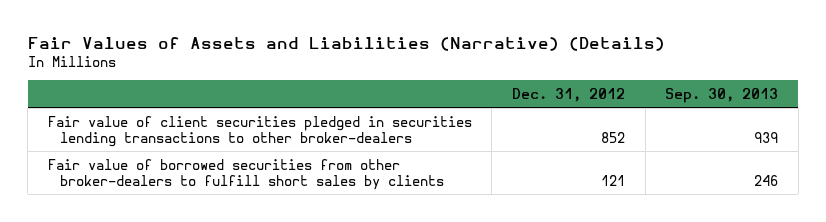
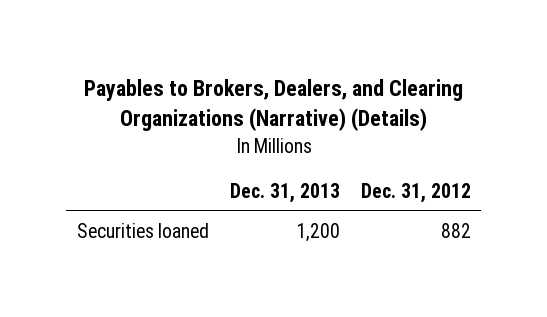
[27,36,665,51] Fair Values of Assets and Liabilities (Narrative) (Details) -> [83,79,463,132] Payables to Brokers, Dealers, and Clearing Organizations (Narrative) (Details)
[665,87,779,103] Sep. 30, 2013 -> none
none -> [229,183,340,204] Dec. 31, 2013
[47,115,472,147] Fair value of client securities pledged in securities lending transactions to other broker-dealers -> none
[47,158,444,190] Fair value of borrowed securities from other broker-dealers to fulfill short sales by clients -> none
none -> [76,223,209,239] Securities loaned

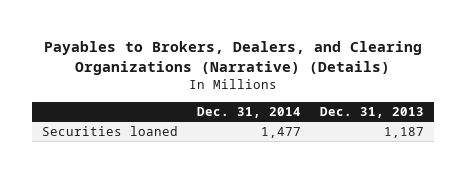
[360,183,471,204] Dec. 31, 2012 -> none
none -> [197,107,302,119] Dec. 31, 2014
[295,223,340,243] 1,200 -> [384,127,425,139] 1,187

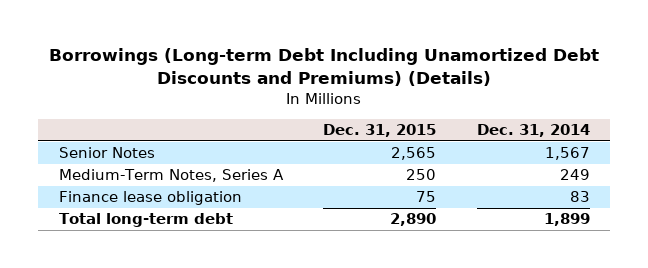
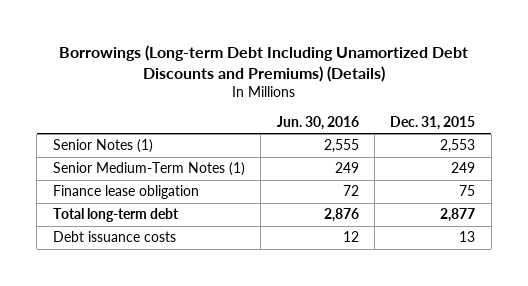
[476,124,590,138] Dec. 31, 2014 -> none
none -> [276,115,359,130] Jun. 30, 2016
[58,147,155,159] Senior Notes -> [52,139,153,154] Senior Notes (1)
[391,147,437,161] 2,565 -> [440,139,476,154] 2,553
[58,169,284,183] Medium-Term Notes, Series A -> [52,162,245,177] Senior Medium-Term Notes (1)
[406,169,437,181] 250 -> [451,162,476,174] 249
[390,213,437,227] 2,890 -> [440,208,476,223] 2,877
none -> [52,231,176,243] Debt issuance costs

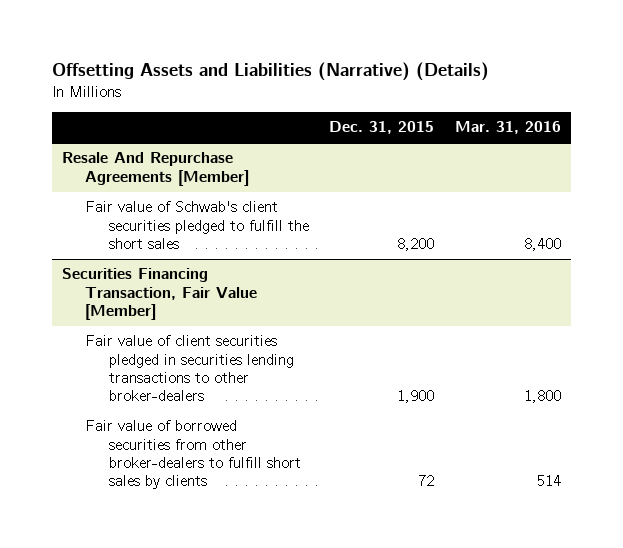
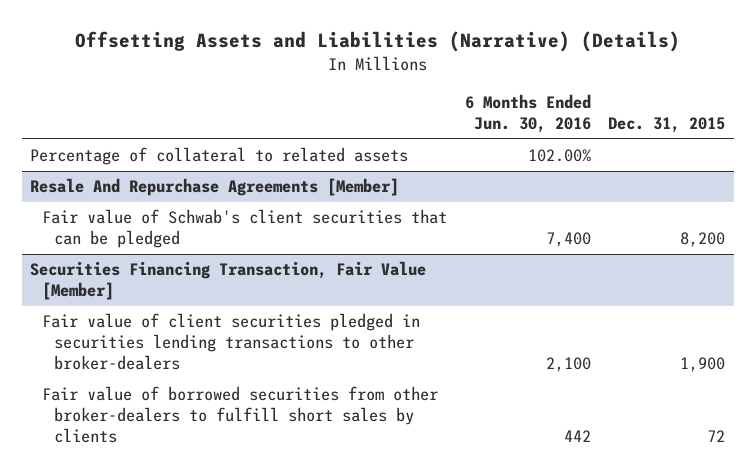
[454,121,561,135] Mar. 31, 2016 -> none
none -> [464,93,591,133] 6 Months Ended Jun. 30, 2016
none -> [30,147,409,166] Percentage of collateral to related assets
[85,201,309,250] Fair value of Schwab's client securities pledged to fulfill the short sales -> [42,209,448,249] Fair value of Schwab's client securities that can be pledged

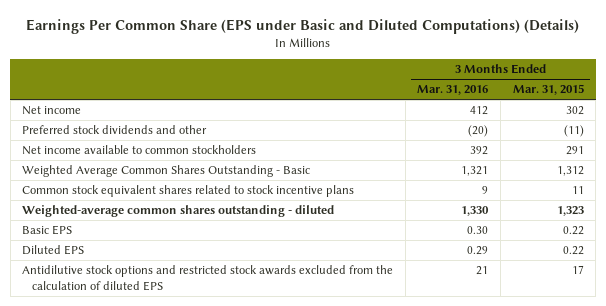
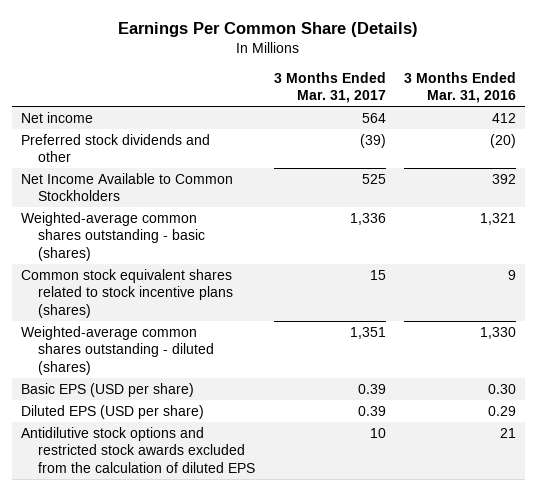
[25,18,579,34] Earnings Per Common Share (EPS under Basic and Diluted Computations) (Details) -> [118,21,419,37] Earnings Per Common Share (Details)
[512,84,584,96] Mar. 31, 2015 -> none
none -> [273,71,386,104] 3 Months Ended Mar. 31, 2017
[22,145,257,156] Net income available to common stockholders -> [20,172,233,202] Net Income Available to Common Stockholders
[22,165,311,178] Weighted Average Common Shares Outstanding - Basic -> [20,211,206,261] Weighted-average common shares outstanding - basic (shares)
[22,185,355,198] Common stock equivalent shares related to stock incentive plans -> [20,268,234,318] Common stock equivalent shares related to stock incentive plans (shares)
[22,205,335,218] Weighted-average common shares outstanding - diluted -> [20,325,215,375] Weighted-average common shares outstanding - diluted (shares)
[22,225,73,236] Basic EPS -> [20,382,194,397] Basic EPS (USD per share)
[22,245,85,256] Diluted EPS -> [20,404,204,419] Diluted EPS (USD per share)

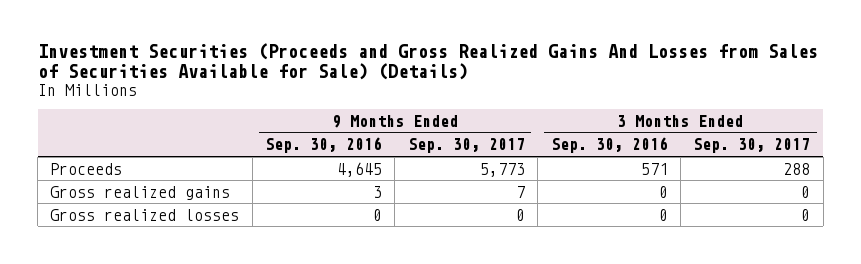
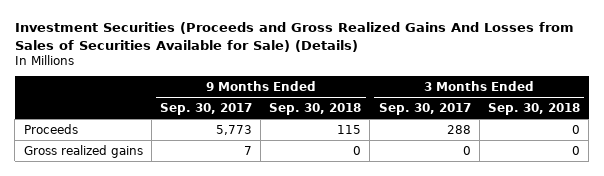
[265,137,383,154] Sep. 30, 2016 -> none
[550,137,668,154] Sep. 30, 2016 -> none
none -> [269,103,362,116] Sep. 30, 2018
none -> [488,103,581,116] Sep. 30, 2018
[50,208,240,221] Gross realized losses -> none

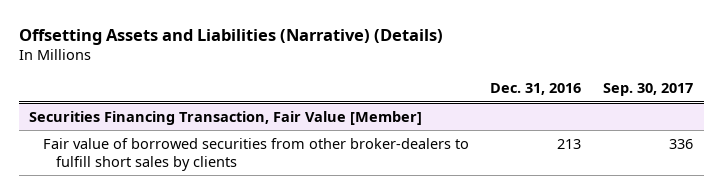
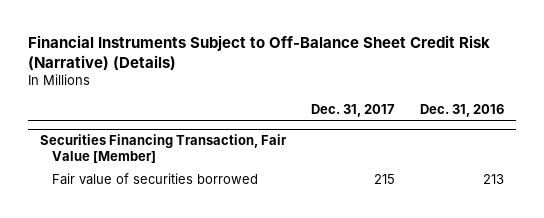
[18,28,443,45] Offsetting Assets and Liabilities (Narrative) (Details) -> [27,34,490,70] Financial Instruments Subject to Off-Balance Sheet Credit Risk (Narrative) (Details)
[603,83,694,97] Sep. 30, 2017 -> none
none -> [310,103,395,117] Dec. 31, 2017
[42,137,469,171] Fair value of borrowed securities from other broker-dealers to fulfill short sales by clients -> [51,172,258,185] Fair value of securities borrowed

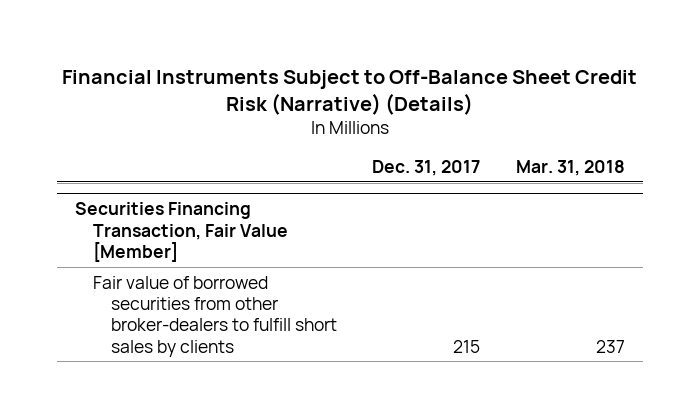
[419,103,504,117] Dec. 31, 2016 -> none
none -> [515,160,625,177] Mar. 31, 2018
[51,172,258,185] Fair value of securities borrowed -> [92,275,337,357] Fair value of borrowed securities from other broker-dealers to fulfill short sales by clients

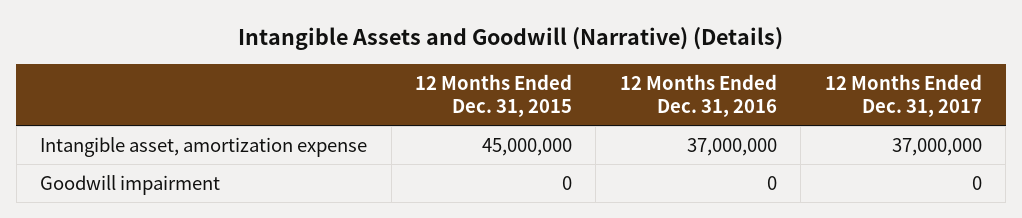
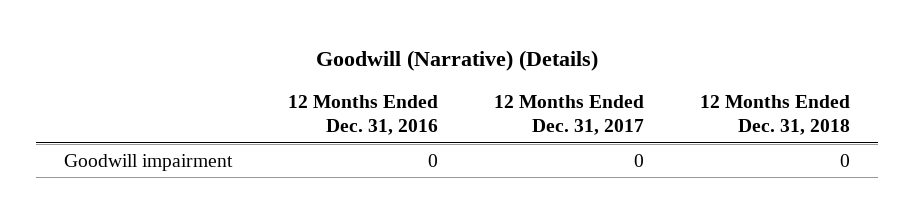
[237,27,783,51] Intangible Assets and Goodwill (Narrative) (Details) -> [316,49,599,71] Goodwill (Narrative) (Details)
[414,73,572,118] 12 Months Ended Dec. 31, 2015 -> none
none -> [700,94,851,136] 12 Months Ended Dec. 31, 2018
[40,136,368,157] Intangible asset, amortization expense -> none

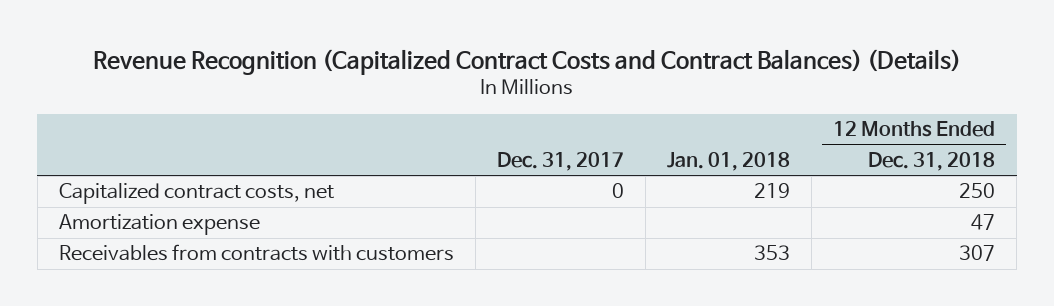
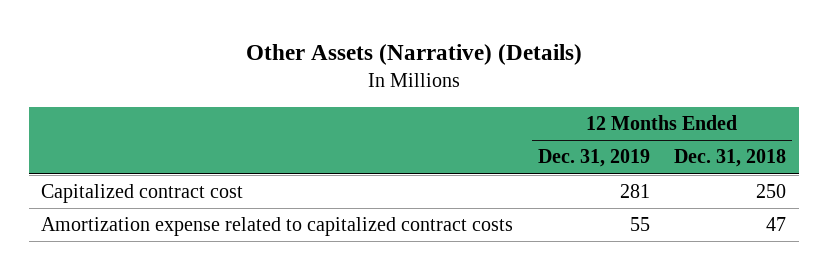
[92,48,961,75] Revenue Recognition (Capitalized Contract Costs and Contract Balances) (Details) -> [245,43,582,65] Other Assets (Narrative) (Details)
[496,151,624,171] Dec. 31, 2017 -> none
[667,151,791,171] Jan. 01, 2018 -> none
none -> [537,149,650,168] Dec. 31, 2019
[58,244,454,262] Receivables from contracts with customers -> none
[58,183,334,205] Capitalized contract costs, net -> [41,184,244,204] Capitalized contract cost
[58,214,260,236] Amortization expense -> [41,217,514,237] Amortization expense related to capitalized contract costs

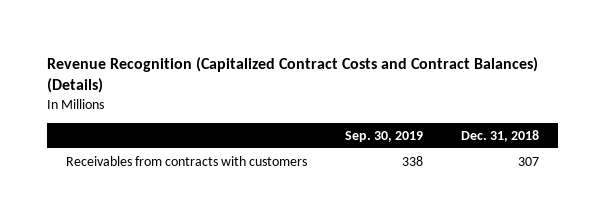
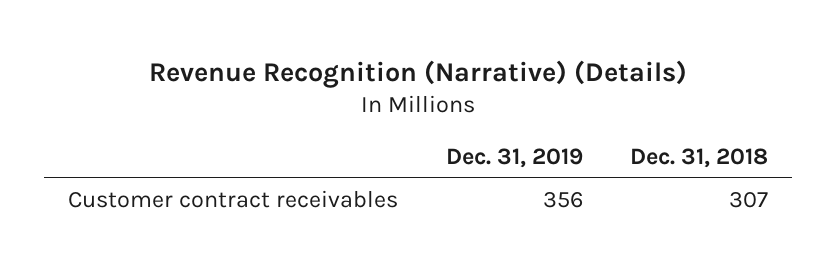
[46,56,538,94] Revenue Recognition (Capitalized Contract Costs and Contract Balances) (Details) -> [149,59,688,88] Revenue Recognition (Narrative) (Details)
[345,130,424,142] Sep. 30, 2019 -> none
none -> [445,148,583,169] Dec. 31, 2019
[65,155,307,166] Receivables from contracts with customers -> [67,190,398,209] Customer contract receivables

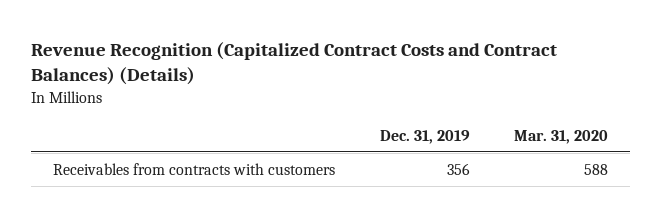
[149,59,688,88] Revenue Recognition (Narrative) (Details) -> [31,42,558,85] Revenue Recognition (Capitalized Contract Costs and Contract Balances) (Details)
[630,148,769,169] Dec. 31, 2018 -> none
none -> [514,129,609,144] Mar. 31, 2020
[67,190,398,209] Customer contract receivables -> [53,162,336,175] Receivables from contracts with customers

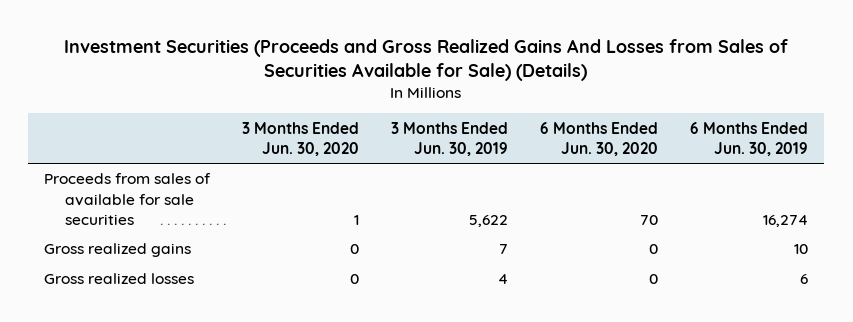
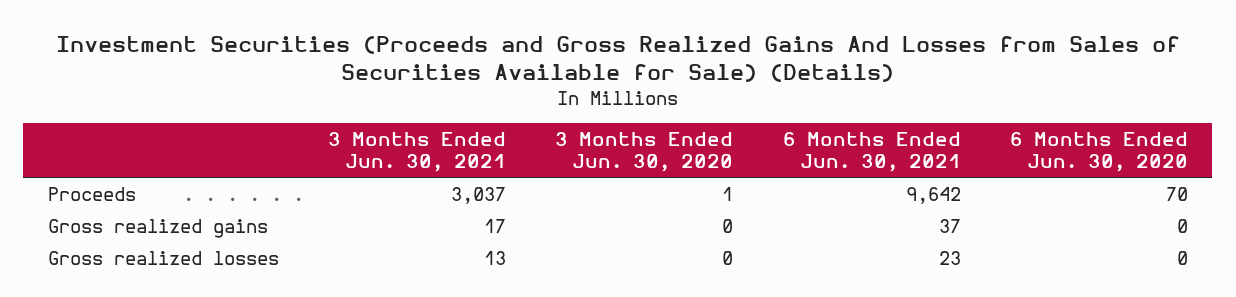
[391,121,509,156] 3 Months Ended Jun. 30, 2019 -> none
[690,121,809,156] 6 Months Ended Jun. 30, 2019 -> none
none -> [328,132,507,173] 3 Months Ended Jun. 30, 2021
none -> [782,132,961,173] 6 Months Ended Jun. 30, 2021
[44,173,212,225] Proceeds from sales of available for sale securities -> [48,186,137,201] Proceeds

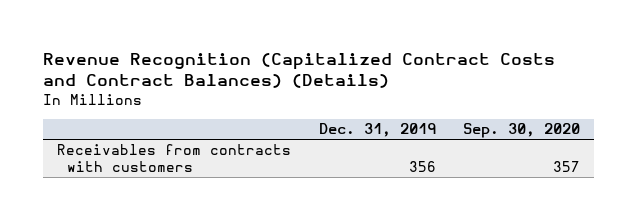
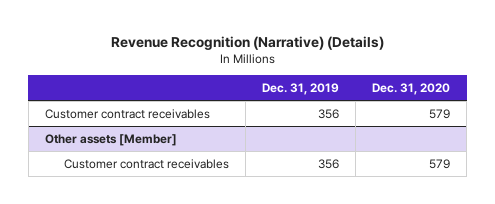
[43,52,556,89] Revenue Recognition (Capitalized Contract Costs and Contract Balances) (Details) -> [110,36,384,51] Revenue Recognition (Narrative) (Details)
[463,123,581,139] Sep. 30, 2020 -> none
none -> [372,82,451,95] Dec. 31, 2020
[57,144,292,173] Receivables from contracts with customers -> [44,108,210,119] Customer contract receivables
none -> [44,133,177,146] Other assets [Member]
none -> [63,158,229,169] Customer contract receivables

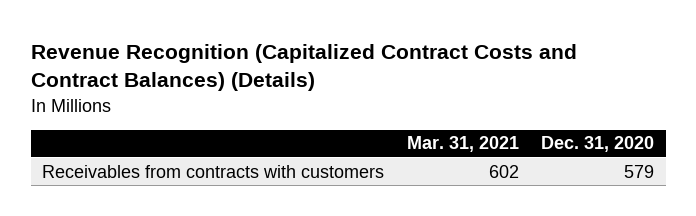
[110,36,384,51] Revenue Recognition (Narrative) (Details) -> [30,43,577,92] Revenue Recognition (Capitalized Contract Costs and Contract Balances) (Details)
[261,82,339,95] Dec. 31, 2019 -> none
none -> [406,136,519,153] Mar. 31, 2021
[44,133,177,146] Other assets [Member] -> none
[63,158,229,169] Customer contract receivables -> none
[44,108,210,119] Customer contract receivables -> [41,164,384,178] Receivables from contracts with customers

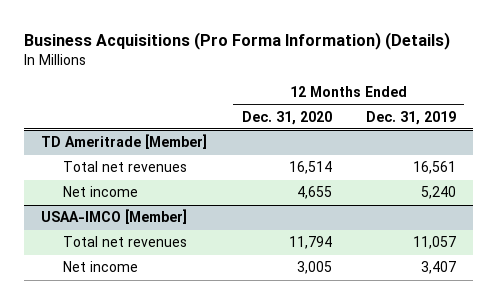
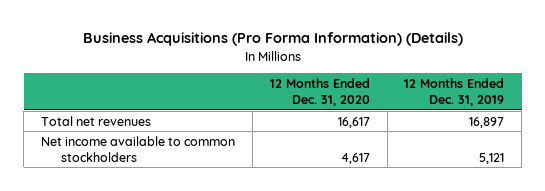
[41,134,208,150] TD Ameritrade [Member] -> none
[41,209,188,225] USAA-IMCO [Member] -> none
[62,236,187,248] Total net revenues -> none
[62,261,138,273] Net income -> none
[288,161,332,175] 16,514 -> [337,116,370,128] 16,617
[412,161,456,175] 16,561 -> [469,116,505,128] 16,897
[62,186,138,198] Net income -> [41,135,236,162] Net income available to common stockholders
[296,186,332,200] 4,655 -> [340,152,370,164] 4,617
[420,186,456,200] 5,240 -> [479,152,505,164] 5,121

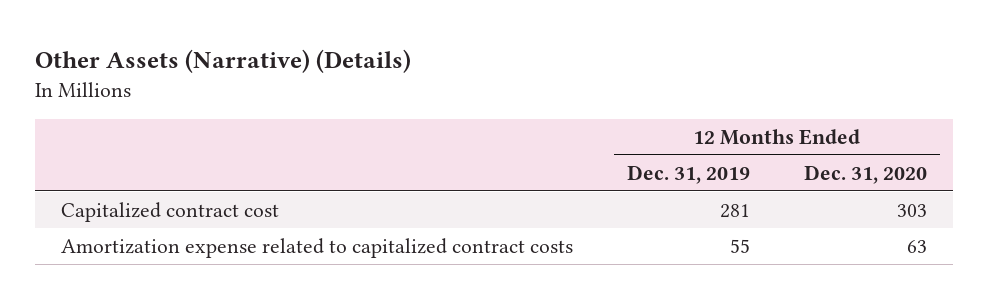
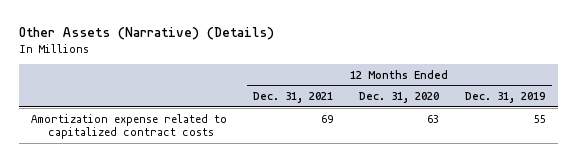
none -> [253,92,334,104] Dec. 31, 2021
[61,202,280,223] Capitalized contract cost -> none

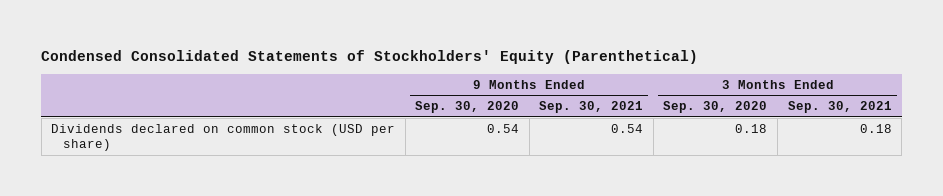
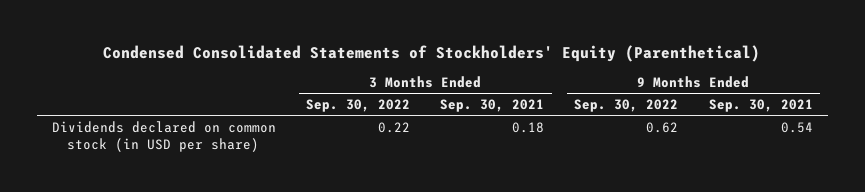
[415,101,520,114] Sep. 30, 2020 -> none
[663,101,768,114] Sep. 30, 2020 -> none
none -> [306,98,411,112] Sep. 30, 2022
none -> [574,98,679,112] Sep. 30, 2022
[51,124,396,152] Dividends declared on common stock (USD per share) -> [52,120,277,152] Dividends declared on common stock (in USD per share)

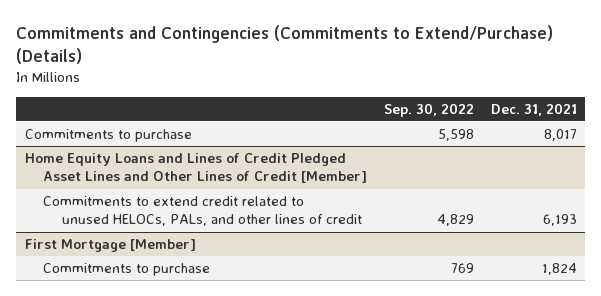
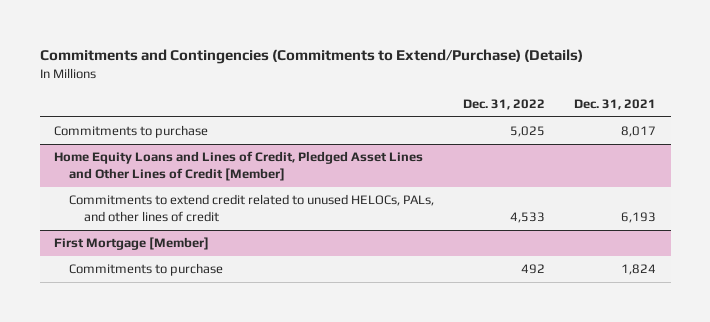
[383,102,474,117] Sep. 30, 2022 -> none
none -> [463,98,546,110] Dec. 31, 2022
[24,153,368,184] Home Equity Loans and Lines of Credit Pledged Asset Lines and Other Lines of Credit [Member] -> [54,151,424,182] Home Equity Loans and Lines of Credit, Pledged Asset Lines and Other Lines of Credit [Member]

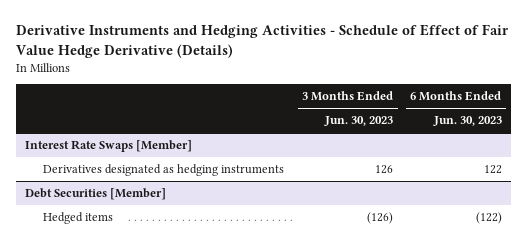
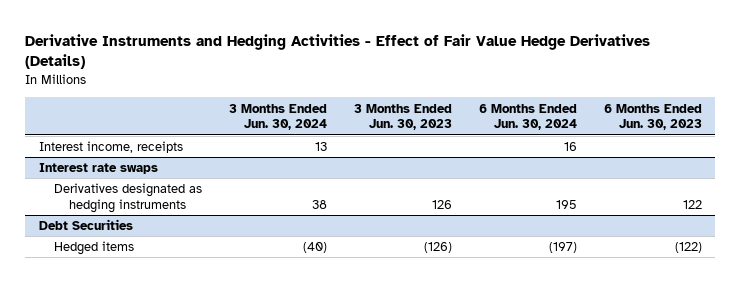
[15,24,509,58] Derivative Instruments and Hedging Activities - Schedule of Effect of Fair Value Hedge Derivative (Details) -> [25,33,651,70] Derivative Instruments and Hedging Activities - Effect of Fair Value Hedge Derivatives (Details)
none -> [228,103,327,131] 3 Months Ended Jun. 30, 2024
none -> [478,103,577,131] 6 Months Ended Jun. 30, 2024
none -> [38,141,183,154] Interest income, receipts
[24,140,192,153] Interest Rate Swaps [Member] -> [38,163,158,175] Interest rate swaps
[24,188,166,201] Debt Securities [Member] -> [38,219,133,231] Debt Securities

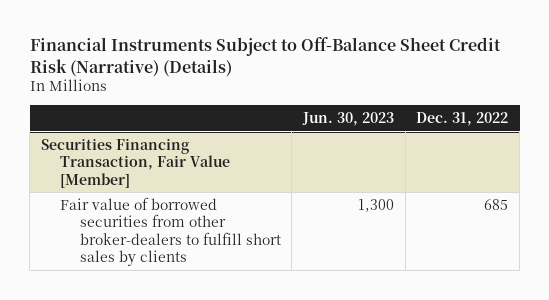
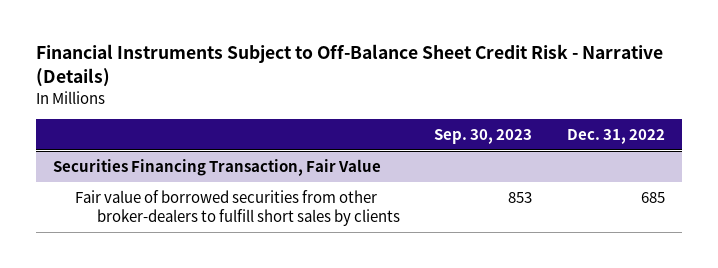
[29,37,501,77] Financial Instruments Subject to Off-Balance Sheet Credit Risk (Narrative) (Details) -> [35,44,663,87] Financial Instruments Subject to Off-Balance Sheet Credit Risk - Narrative (Details)
[301,111,394,126] Jun. 30, 2023 -> none
none -> [434,128,533,144] Sep. 30, 2023
[40,137,231,188] Securities Financing Transaction, Fair Value [Member] -> [52,158,381,176] Securities Financing Transaction, Fair Value

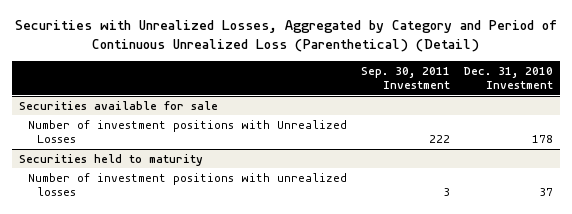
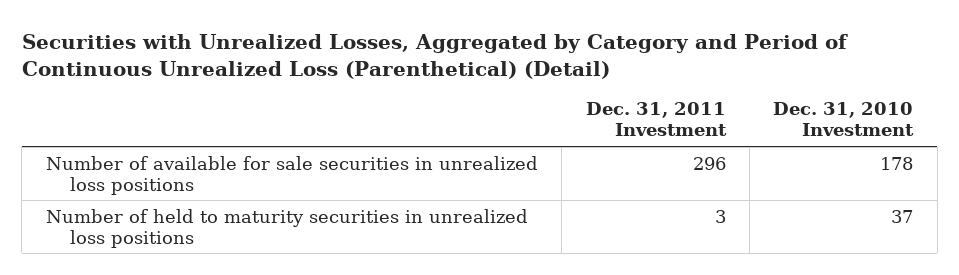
[361,66,451,90] Sep. 30, 2011 Investment -> none
none -> [585,102,727,137] Dec. 31, 2011 Investment
[18,100,218,110] Securities available for sale -> none
[18,153,203,166] Securities held to maturity -> none
[28,119,348,144] Number of investment positions with Unrealized Losses -> [45,155,538,195] Number of available for sale securities in unrealized loss positions
[28,172,348,197] Number of investment positions with unrealized losses -> [45,208,528,248] Number of held to maturity securities in unrealized loss positions

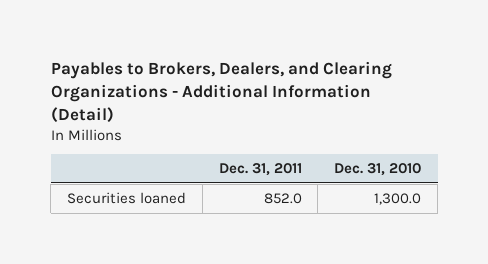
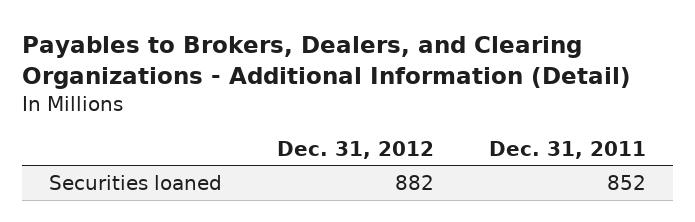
[334,163,422,177] Dec. 31, 2010 -> none
none -> [276,140,434,159] Dec. 31, 2012
[263,192,302,204] 852.0 -> [606,175,646,191] 852

